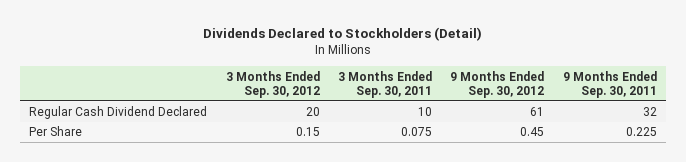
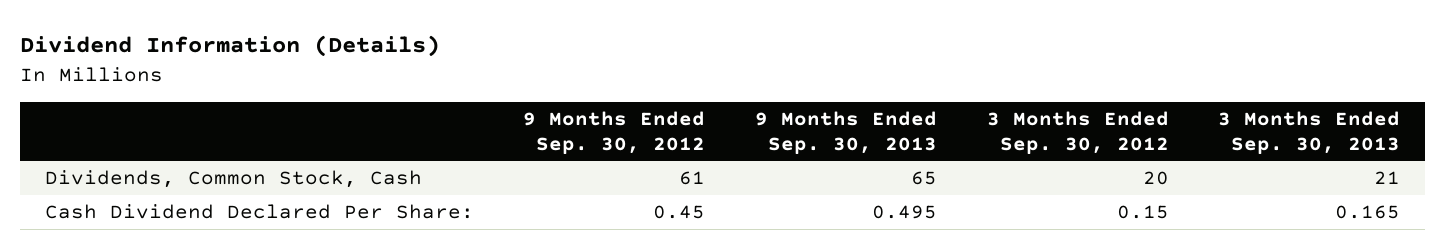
[202,27,482,42] Dividends Declared to Stockholders (Detail) -> [19,35,440,58] Dividend Information (Details)
[337,70,432,98] 3 Months Ended Sep. 30, 2011 -> none
[562,70,657,98] 9 Months Ended Sep. 30, 2011 -> none
none -> [754,111,937,154] 9 Months Ended Sep. 30, 2013
none -> [1218,111,1401,154] 3 Months Ended Sep. 30, 2013
[29,106,208,120] Regular Cash Dividend Declared -> [44,170,422,189] Dividends, Common Stock, Cash
[29,126,83,137] Per Share -> [44,204,474,220] Cash Dividend Declared Per Share:

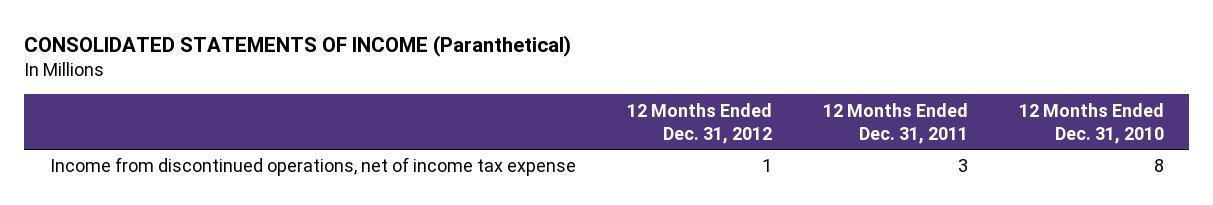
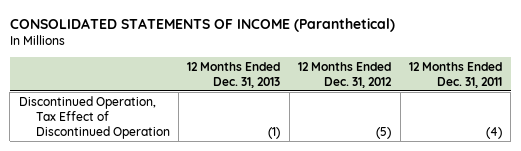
[1018,102,1164,144] 12 Months Ended Dec. 31, 2010 -> none
none -> [187,61,281,88] 12 Months Ended Dec. 31, 2013
[49,157,576,177] Income from discontinued operations, net of income tax expense -> [18,95,170,139] Discontinued Operation, Tax Effect of Discontinued Operation
[761,159,772,173] 1 -> [376,126,392,139] (5)
[957,159,968,173] 3 -> [485,126,502,139] (4)

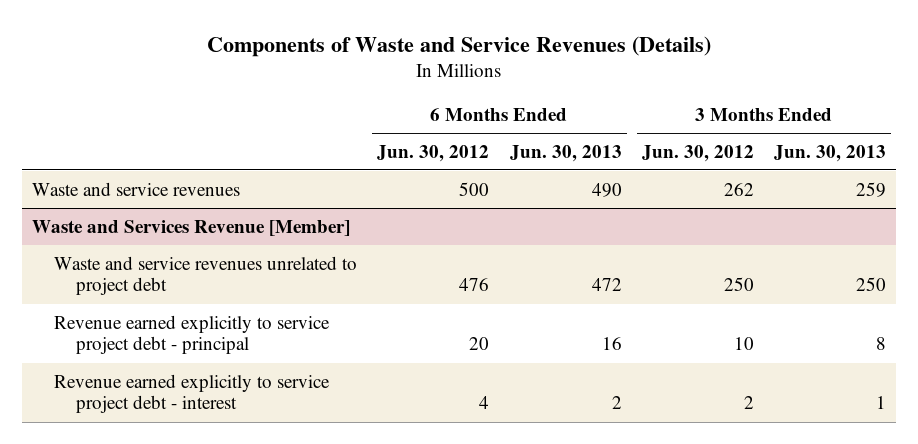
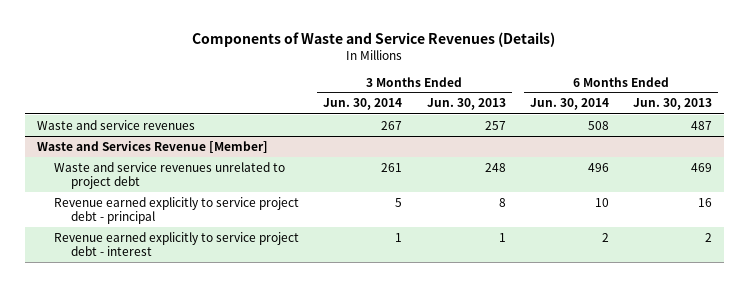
[377,144,490,162] Jun. 30, 2012 -> none
[641,144,754,162] Jun. 30, 2012 -> none
none -> [323,98,403,111] Jun. 30, 2014
none -> [529,98,609,111] Jun. 30, 2014
[591,182,622,197] 490 -> [690,120,712,130] 487
[855,181,886,197] 259 -> [484,120,506,130] 257
[591,278,622,292] 472 -> [690,162,712,172] 469
[855,277,886,292] 250 -> [484,162,506,172] 248

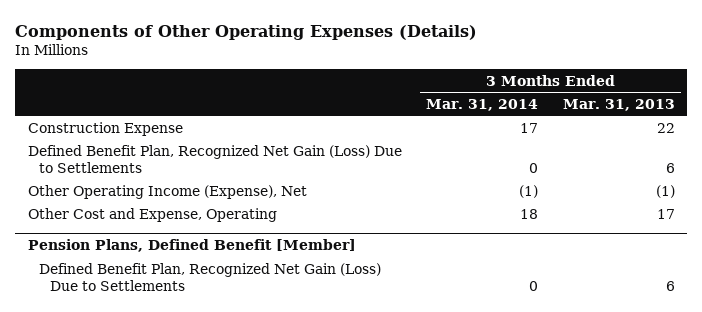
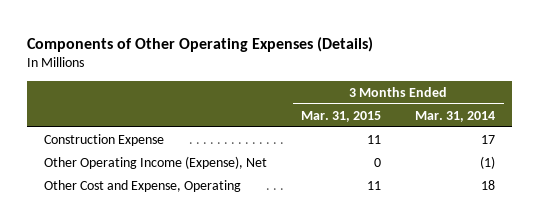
[562,98,675,111] Mar. 31, 2013 -> none
none -> [301,110,382,122] Mar. 31, 2015
[27,144,402,173] Defined Benefit Plan, Recognized Net Gain (Loss) Due to Settlements -> none
[27,239,356,253] Pension Plans, Defined Benefit [Member] -> none
[38,262,381,291] Defined Benefit Plan, Recognized Net Gain (Loss) Due to Settlements -> none

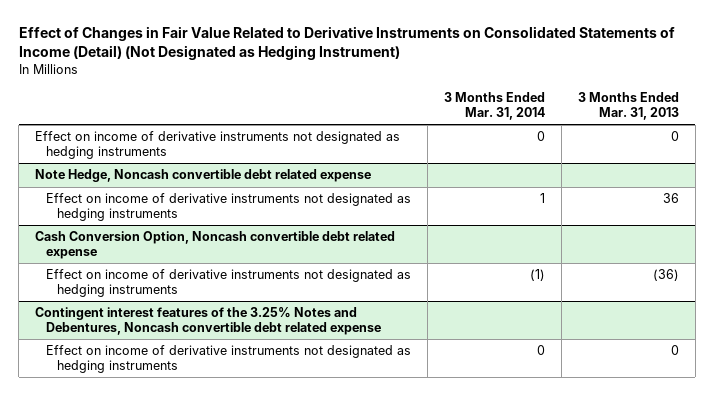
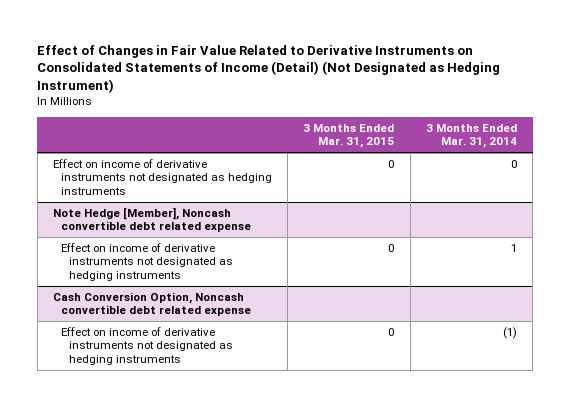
[577,92,679,120] 3 Months Ended Mar. 31, 2013 -> none
none -> [303,123,395,149] 3 Months Ended Mar. 31, 2015
[34,169,371,183] Note Hedge, Noncash convertible debt related expense -> [52,207,251,233] Note Hedge [Member], Noncash convertible debt related expense
[34,307,382,336] Contingent interest features of the 3.25% Notes and Debentures, Noncash convertible debt related expense -> none
[46,345,412,374] Effect on income of derivative instruments not designated as hedging instruments -> none

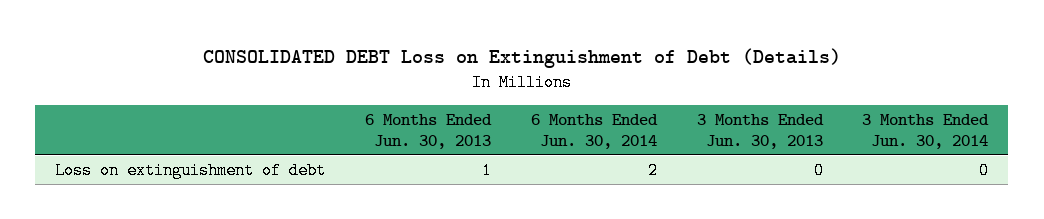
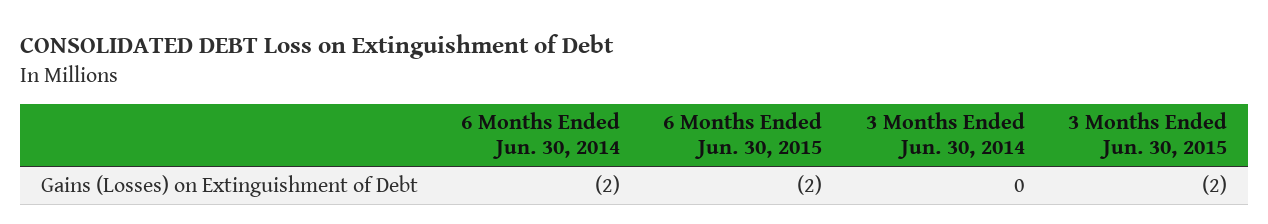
[202,48,841,69] CONSOLIDATED DEBT Loss on Extinguishment of Debt (Details) -> [19,34,614,60] CONSOLIDATED DEBT Loss on Extinguishment of Debt
[364,113,492,150] 6 Months Ended Jun. 30, 2013 -> none
[696,113,824,150] 3 Months Ended Jun. 30, 2013 -> none
none -> [663,111,823,160] 6 Months Ended Jun. 30, 2015
none -> [1067,111,1227,160] 3 Months Ended Jun. 30, 2015
[55,162,327,180] Loss on extinguishment of debt -> [41,175,419,198] Gains (Losses) on Extinguishment of Debt
[647,162,658,180] 2 -> [595,175,621,196] (2)

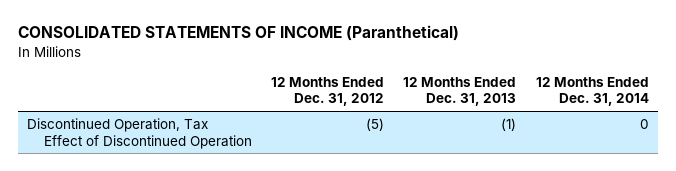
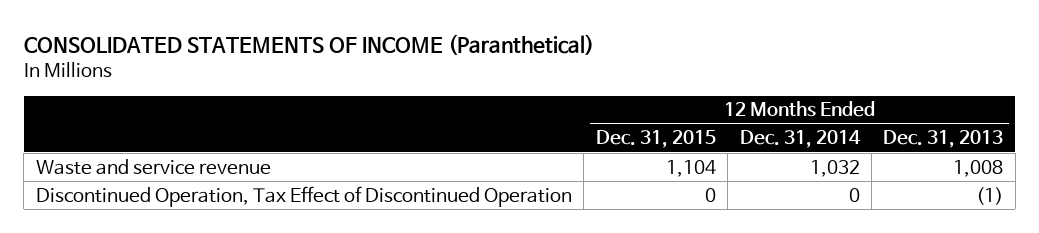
[271,77,385,107] 12 Months Ended Dec. 31, 2012 -> none
none -> [595,130,716,149] Dec. 31, 2015
none -> [35,158,271,175] Waste and service revenue

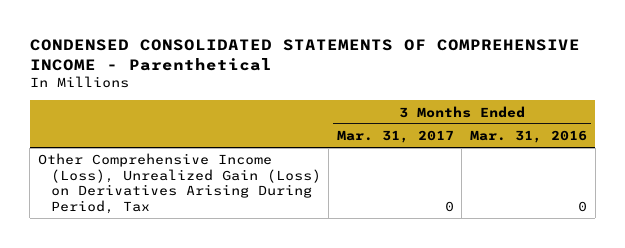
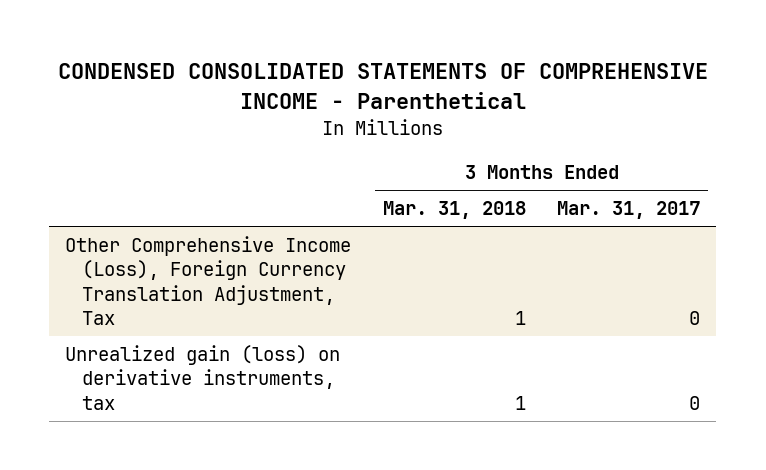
[470,129,588,143] Mar. 31, 2016 -> none
none -> [382,201,526,220] Mar. 31, 2018
none -> [65,236,352,325] Other Comprehensive Income (Loss), Foreign Currency Translation Adjustment, Tax
[37,153,321,214] Other Comprehensive Income (Loss), Unrealized Gain (Loss) on Derivatives Arising During Period, Tax -> [65,345,341,410] Unrealized gain (loss) on derivative instruments, tax

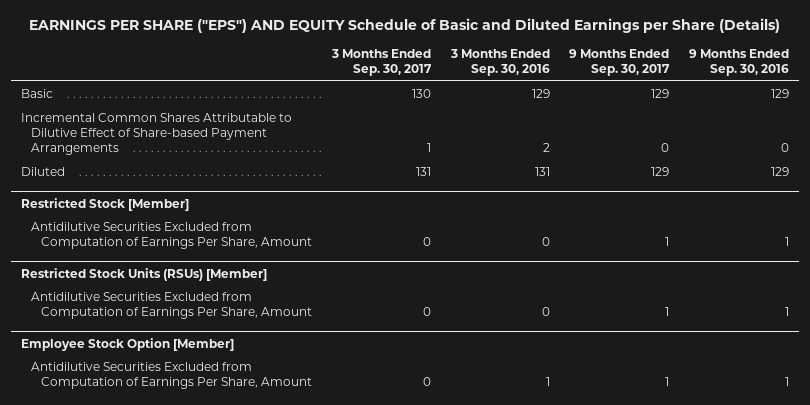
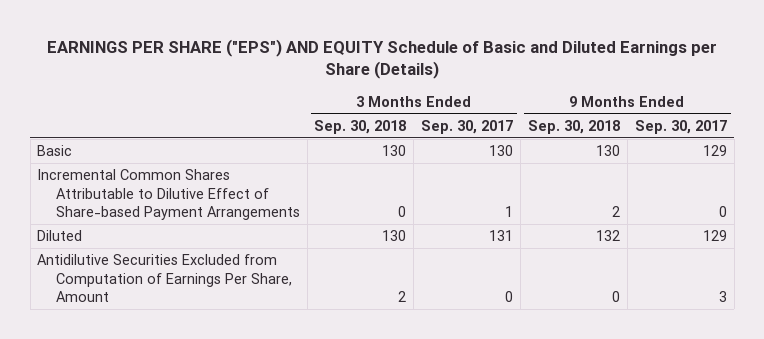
[449,49,550,77] 3 Months Ended Sep. 30, 2016 -> none
[689,49,790,77] 9 Months Ended Sep. 30, 2016 -> none
none -> [314,119,407,134] Sep. 30, 2018
none -> [528,119,621,134] Sep. 30, 2018
[20,197,189,211] Restricted Stock [Member] -> none
[20,267,267,281] Restricted Stock Units (RSUs) [Member] -> none
[31,292,313,320] Antidilutive Securities Excluded from Computation of Earnings Per Share, Amount -> none
[20,337,234,351] Employee Stock Option [Member] -> none
[31,362,313,390] Antidilutive Securities Excluded from Computation of Earnings Per Share, Amount -> none
[665,237,670,247] 1 -> [718,291,727,303] 3

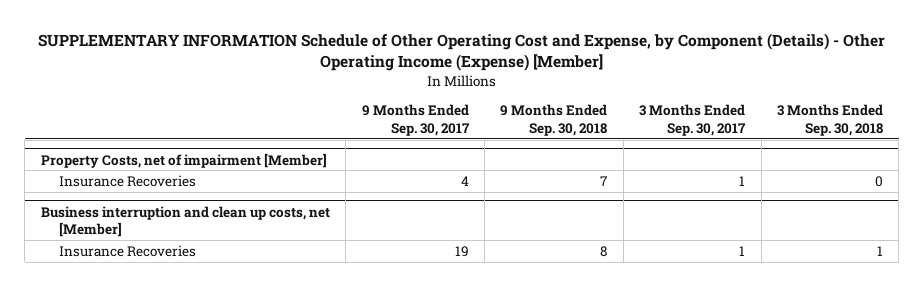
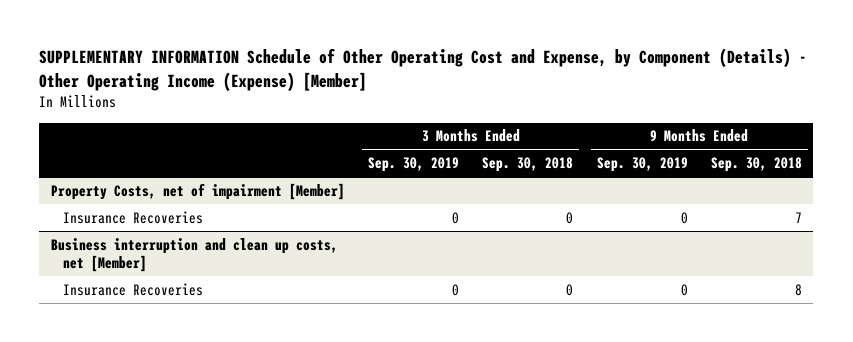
[361,104,470,136] 9 Months Ended Sep. 30, 2017 -> none
[639,104,747,136] 3 Months Ended Sep. 30, 2017 -> none
none -> [368,157,460,173] Sep. 30, 2019
none -> [596,157,688,173] Sep. 30, 2019
[877,245,884,256] 1 -> [566,283,574,296] 0

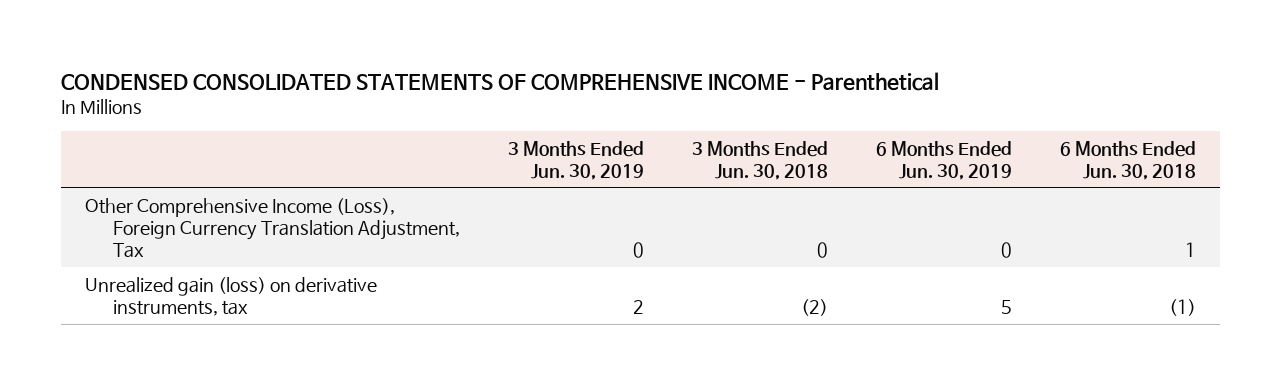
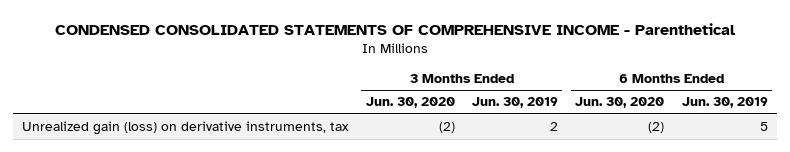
[691,140,828,180] 3 Months Ended Jun. 30, 2018 -> none
[1060,140,1197,180] 6 Months Ended Jun. 30, 2018 -> none
none -> [365,97,455,109] Jun. 30, 2020
none -> [575,97,665,109] Jun. 30, 2020
[85,197,460,258] Other Comprehensive Income (Loss), Foreign Currency Translation Adjustment, Tax -> none

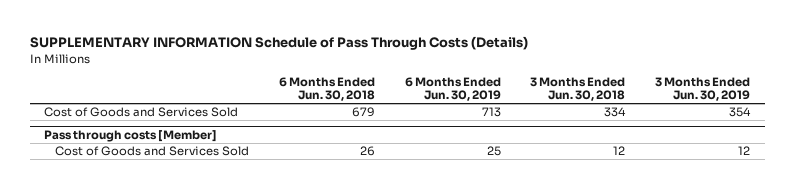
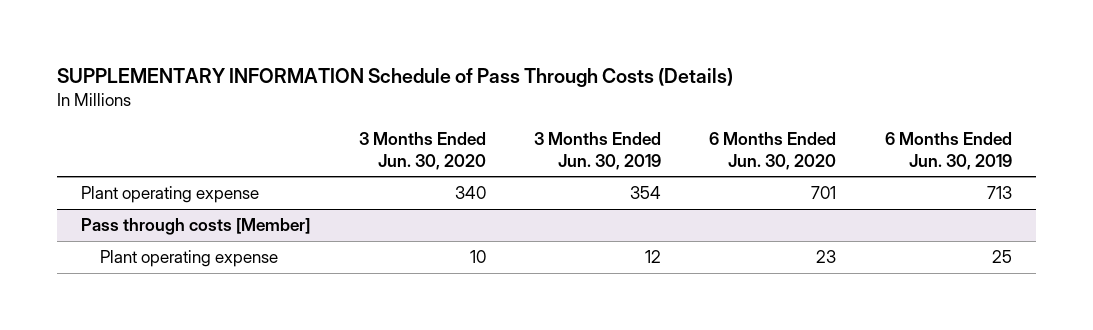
[279,77,376,102] 6 Months Ended Jun. 30, 2018 -> none
[530,77,626,102] 3 Months Ended Jun. 30, 2018 -> none
none -> [358,131,486,170] 3 Months Ended Jun. 30, 2020
none -> [709,131,837,170] 6 Months Ended Jun. 30, 2020
[44,107,239,118] Cost of Goods and Services Sold -> [81,186,260,204] Plant operating expense
[55,146,250,157] Cost of Goods and Services Sold -> [99,250,278,268] Plant operating expense

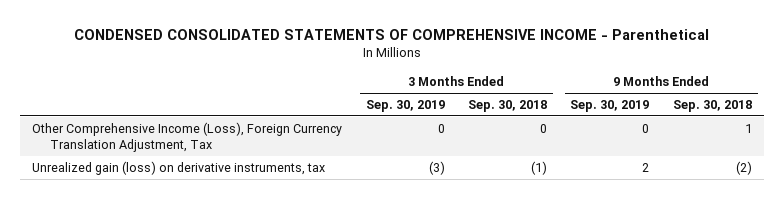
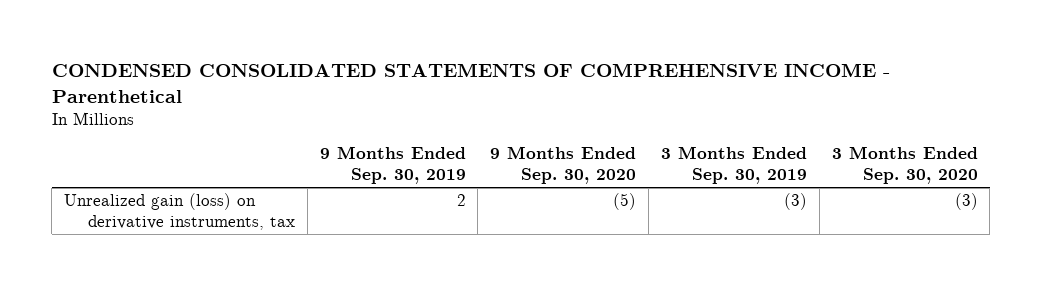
[468,100,548,113] Sep. 30, 2018 -> none
[672,100,752,113] Sep. 30, 2018 -> none
none -> [490,146,637,185] 9 Months Ended Sep. 30, 2020
none -> [831,146,978,185] 3 Months Ended Sep. 30, 2020
[32,121,343,152] Other Comprehensive Income (Loss), Foreign Currency Translation Adjustment, Tax -> none

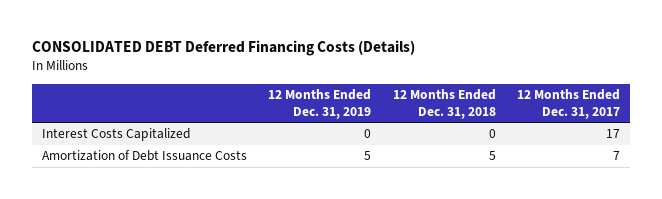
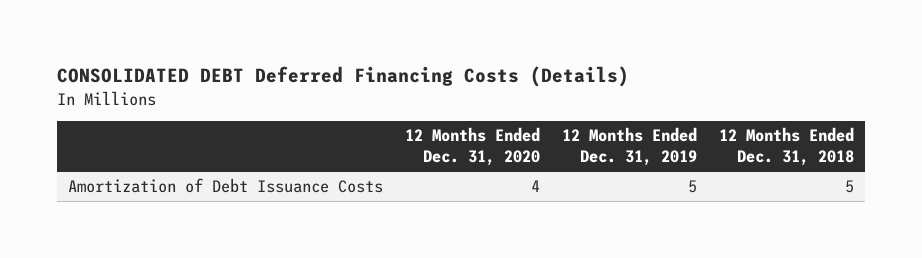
[516,88,620,119] 12 Months Ended Dec. 31, 2017 -> none
none -> [404,127,540,167] 12 Months Ended Dec. 31, 2020
[42,128,192,142] Interest Costs Capitalized -> none

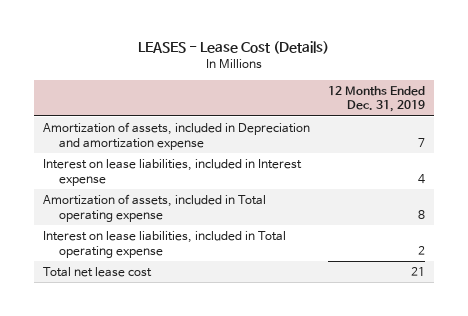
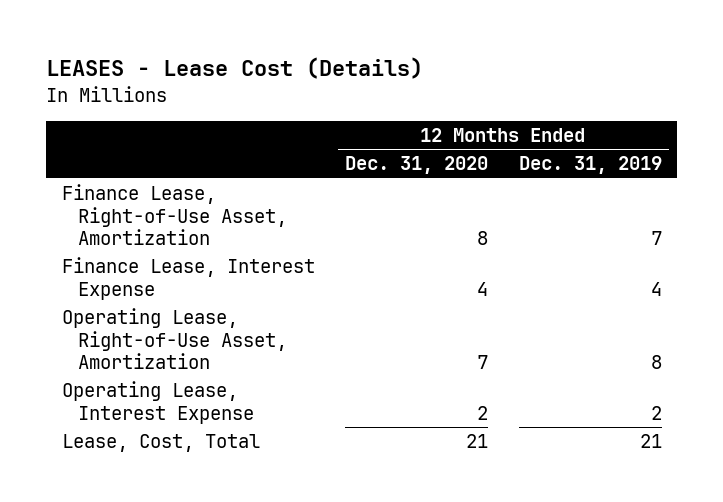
none -> [345,156,489,175] Dec. 31, 2020
[42,121,310,150] Amortization of assets, included in Depreciation and amortization expense -> [61,184,287,245] Finance Lease, Right-of-Use Asset, Amortization
[42,158,302,186] Interest on lease liabilities, included in Interest expense -> [61,257,315,300] Finance Lease, Interest Expense
[42,193,266,222] Amortization of assets, included in Total operating expense -> [61,308,287,369] Operating Lease, Right-of-Use Asset, Amortization
[42,230,286,258] Interest on lease liabilities, included in Total operating expense -> [61,381,254,424] Operating Lease, Interest Expense
[42,266,152,277] Total net lease cost -> [61,434,260,453] Lease, Cost, Total

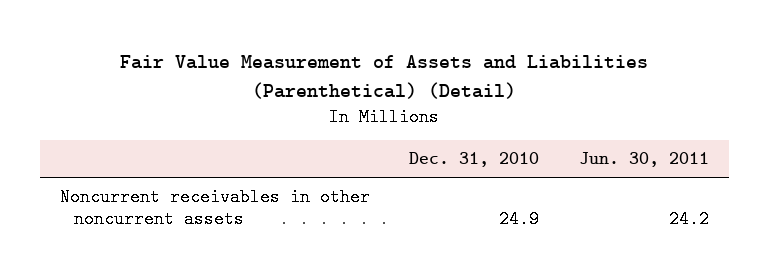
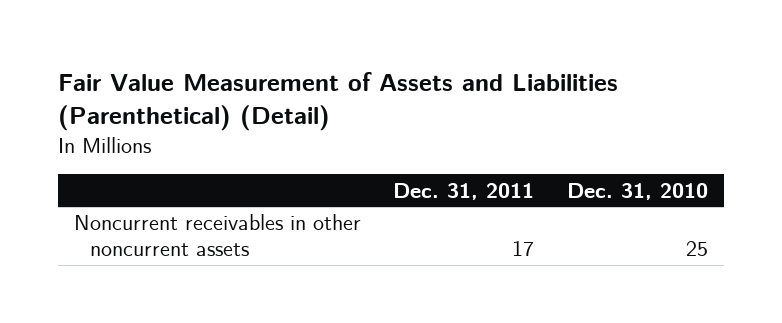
[579,152,710,168] Jun. 30, 2011 -> none
none -> [393,182,535,200] Dec. 31, 2011
[499,210,540,229] 24.9 -> [685,241,708,257] 25

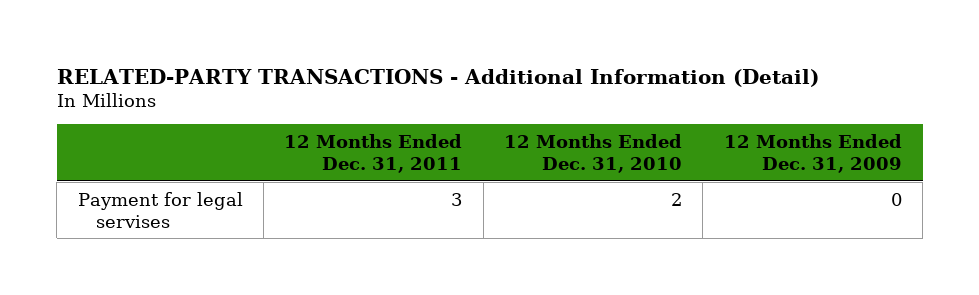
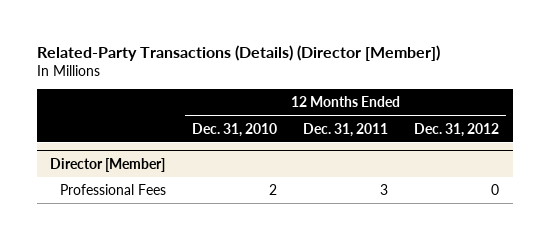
[56,68,819,87] RELATED-PARTY TRANSACTIONS - Additional Information (Detail) -> [36,44,440,61] Related-Party Transactions (Details) (Director [Member])
[723,134,902,174] 12 Months Ended Dec. 31, 2009 -> none
none -> [414,122,500,137] Dec. 31, 2012
none -> [49,157,165,172] Director [Member]
[77,191,243,228] Payment for legal servises -> [59,184,166,196] Professional Fees

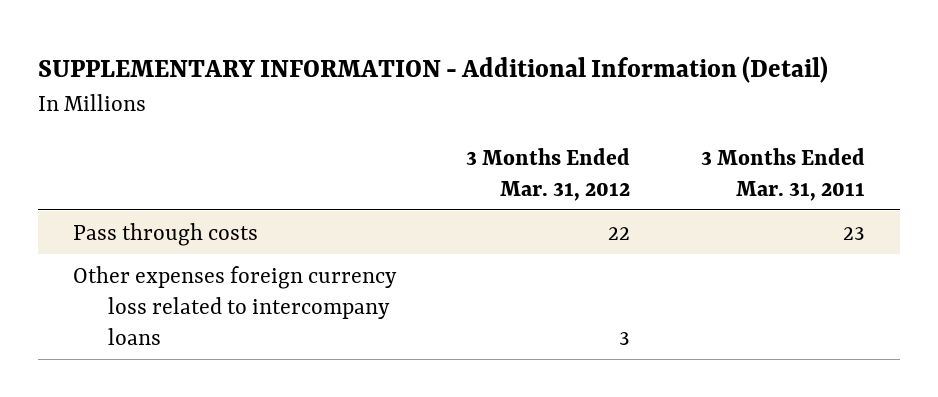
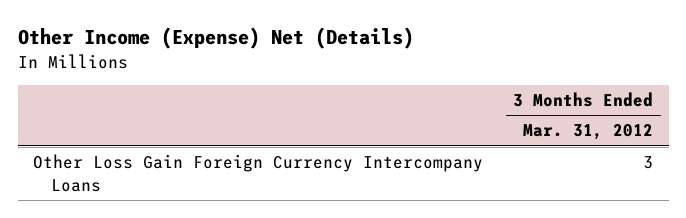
[37,55,828,83] SUPPLEMENTARY INFORMATION - Additional Information (Detail) -> [17,27,414,50] Other Income (Expense) Net (Details)
[700,147,865,201] 3 Months Ended Mar. 31, 2011 -> none
[72,222,258,246] Pass through costs -> none
[72,265,397,345] Other expenses foreign currency loss related to intercompany loans -> [32,154,483,192] Other Loss Gain Foreign Currency Intercompany Loans

